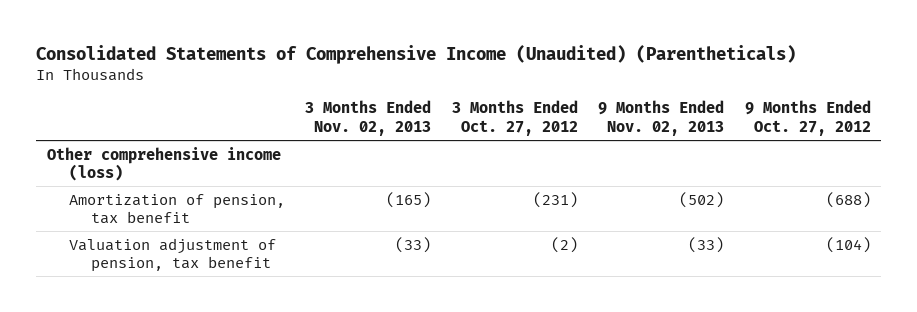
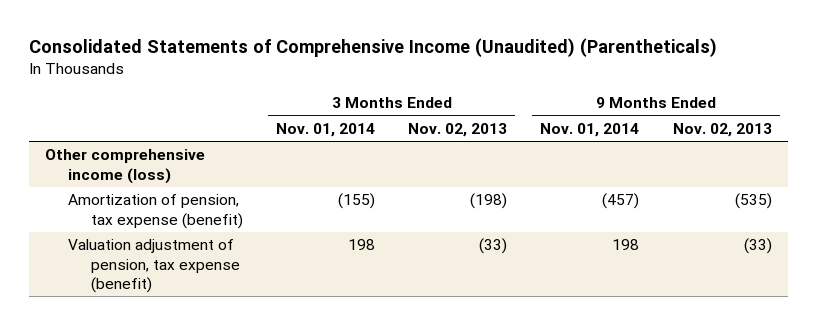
[451,100,578,137] 3 Months Ended Oct. 27, 2012 -> none
[744,100,871,137] 9 Months Ended Oct. 27, 2012 -> none
none -> [276,123,376,138] Nov. 01, 2014
none -> [540,123,640,138] Nov. 01, 2014
[68,193,285,225] Amortization of pension, tax benefit -> [68,194,243,229] Amortization of pension, tax expense (benefit)
[386,191,432,208] (165) -> [470,193,508,210] (198)
[679,191,725,208] (502) -> [734,193,772,210] (535)
[68,237,276,273] Valuation adjustment of pension, tax benefit -> [68,239,240,293] Valuation adjustment of pension, tax expense (benefit)

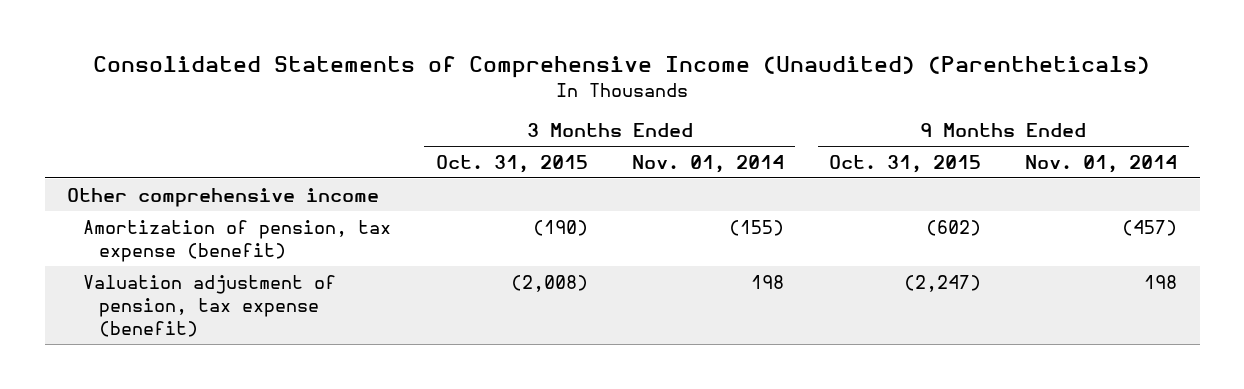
[408,123,508,138] Nov. 02, 2013 -> none
[672,123,772,138] Nov. 02, 2013 -> none
none -> [435,154,588,173] Oct. 31, 2015
none -> [828,154,981,173] Oct. 31, 2015
[45,149,206,184] Other comprehensive income (loss) -> [66,187,379,207] Other comprehensive income

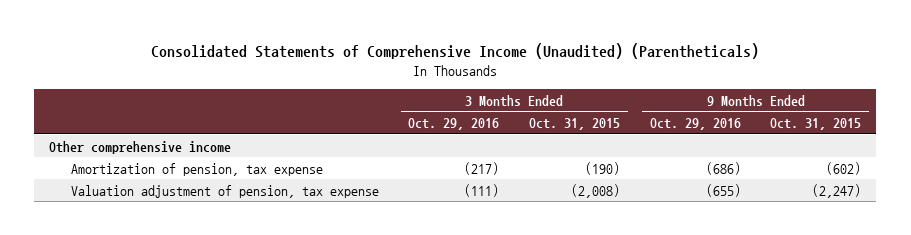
[632,154,785,173] Nov. 01, 2014 -> none
[1025,154,1178,173] Nov. 01, 2014 -> none
none -> [408,118,500,131] Oct. 29, 2016
none -> [649,118,741,131] Oct. 29, 2016
[82,219,391,262] Amortization of pension, tax expense (benefit) -> [70,162,323,176] Amortization of pension, tax expense
[82,274,336,337] Valuation adjustment of pension, tax expense (benefit) -> [70,184,379,198] Valuation adjustment of pension, tax expense

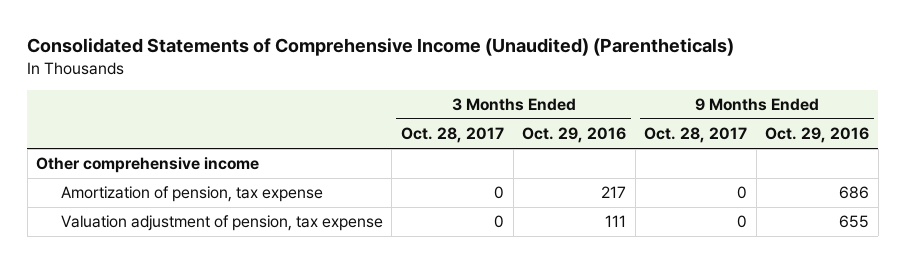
[529,118,621,131] Oct. 31, 2015 -> none
[770,118,862,131] Oct. 31, 2015 -> none
none -> [400,127,504,144] Oct. 28, 2017
none -> [644,127,748,144] Oct. 28, 2017
[464,161,500,175] (217) -> [601,186,627,199] 217
[705,161,741,175] (686) -> [839,186,870,200] 686
[464,183,500,197] (111) -> [605,215,627,228] 111
[705,183,741,197] (655) -> [839,215,870,229] 655

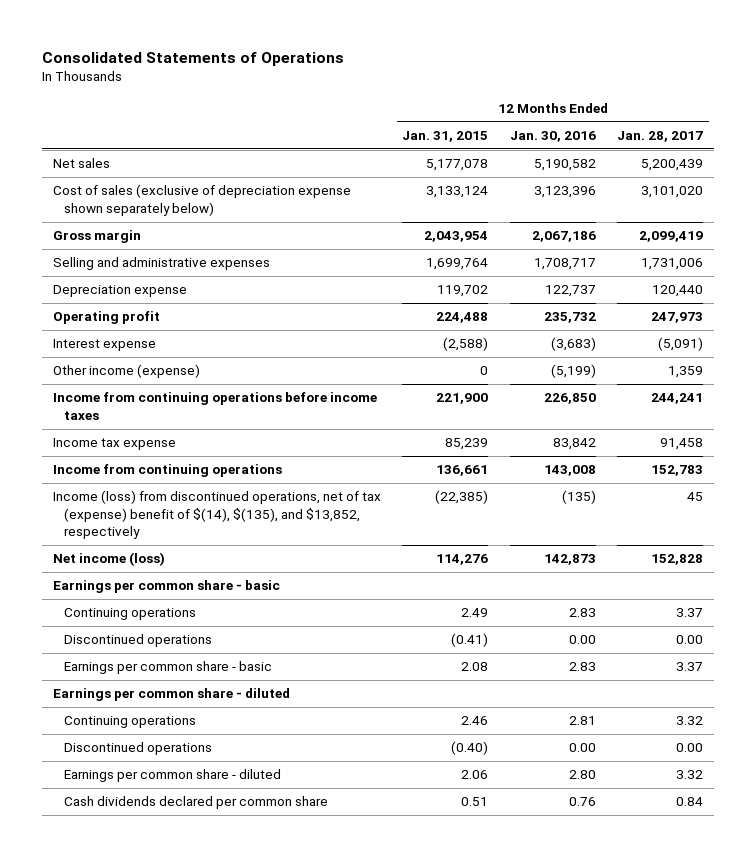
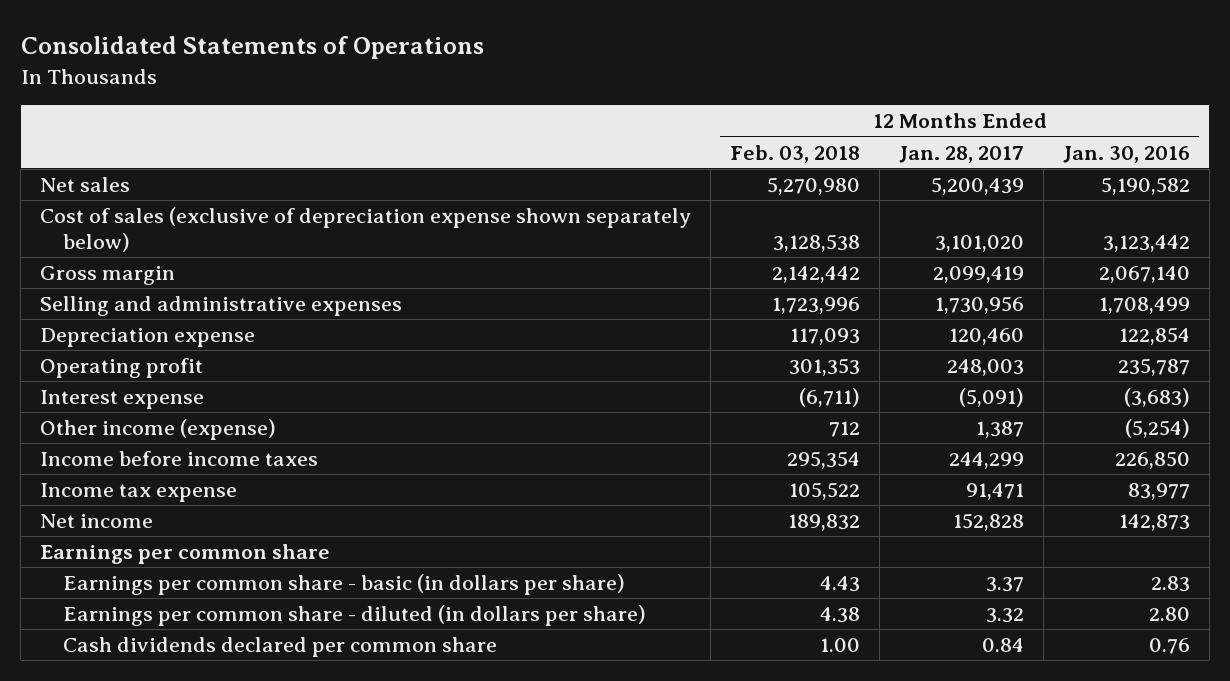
[402,131,489,143] Jan. 31, 2015 -> none
none -> [730,144,861,163] Feb. 03, 2018
[533,186,596,199] 3,123,396 -> [1102,234,1190,252] 3,123,442
[531,231,596,243] 2,067,186 -> [1098,266,1190,284] 2,067,140
[533,258,596,271] 1,708,717 -> [1098,297,1190,315] 1,708,499
[641,258,704,271] 1,731,006 -> [934,296,1024,315] 1,730,956
[544,285,596,298] 122,737 -> [1118,327,1190,346] 122,854
[652,285,704,298] 120,440 -> [948,328,1024,346] 120,460
[543,312,596,324] 235,732 -> [1117,358,1190,377] 235,787
[651,312,704,324] 247,973 -> [946,359,1024,377] 248,003
[52,464,282,478] Income from continuing operations -> none
[52,490,381,540] Income (loss) from discontinued operations, net of tax (expense) benefit of $(14), $(135), and $13,852, respectively -> none
[63,608,196,621] Continuing operations -> none
[63,634,212,648] Discontinued operations -> none
[52,688,290,702] Earnings per common share - diluted -> none
[63,716,196,729] Continuing operations -> none
[63,742,212,756] Discontinued operations -> none
[550,364,596,379] (5,199) -> [1124,419,1190,439] (5,254)
[668,366,704,379] 1,359 -> [975,421,1024,439] 1,387
[52,392,377,420] Income from continuing operations before income taxes -> [40,451,319,467] Income before income taxes
[651,393,704,405] 244,241 -> [948,452,1024,470] 244,299
[552,438,596,451] 83,842 -> [1127,483,1190,501] 83,977
[660,438,704,451] 91,458 -> [965,483,1024,501] 91,471
[52,552,165,567] Net income (loss) -> [40,514,154,529] Net income
[52,580,280,594] Earnings per common share - basic -> [40,544,331,565] Earnings per common share
[63,661,272,675] Earnings per common share - basic -> [63,574,626,596] Earnings per common share - basic (in dollars per share)
[63,769,281,783] Earnings per common share - diluted -> [63,605,647,627] Earnings per common share - diluted (in dollars per share)

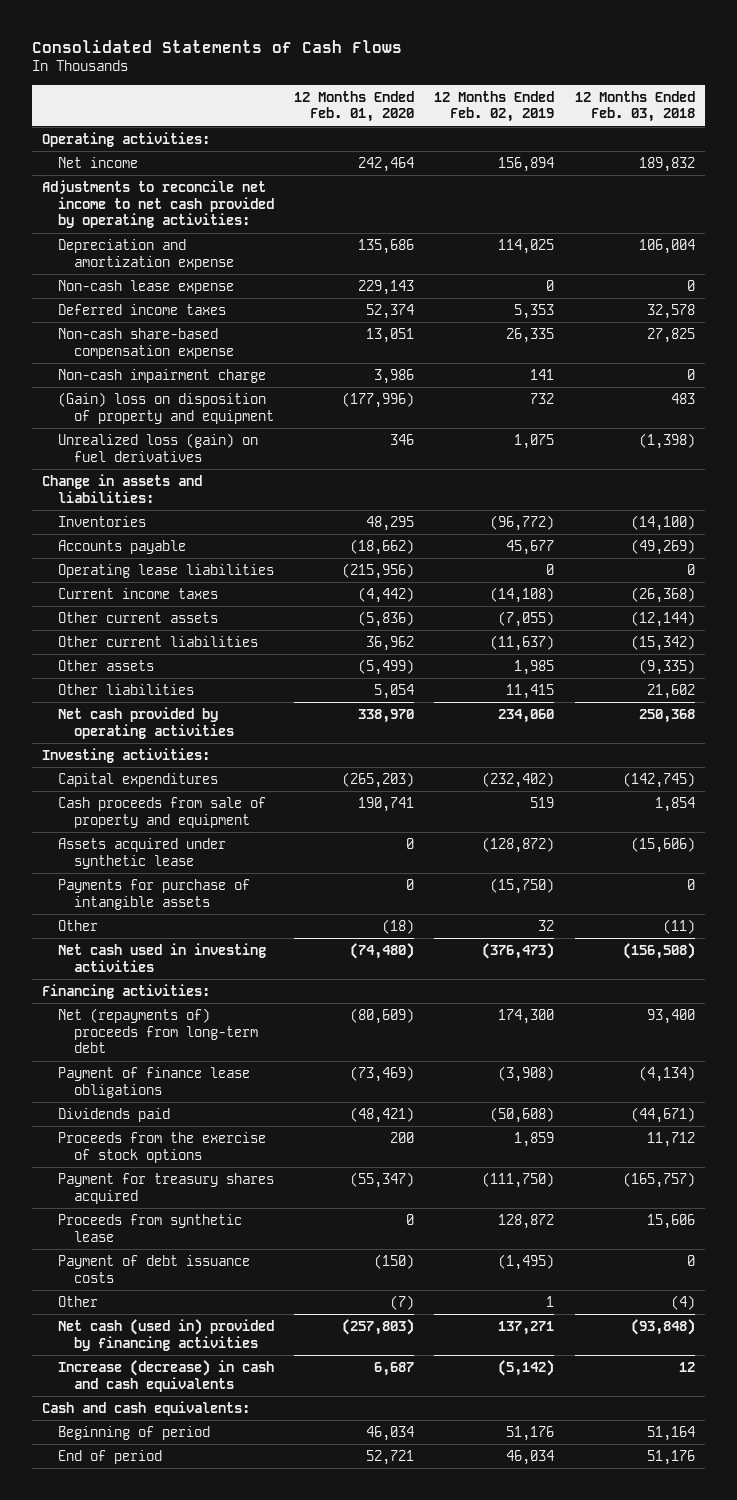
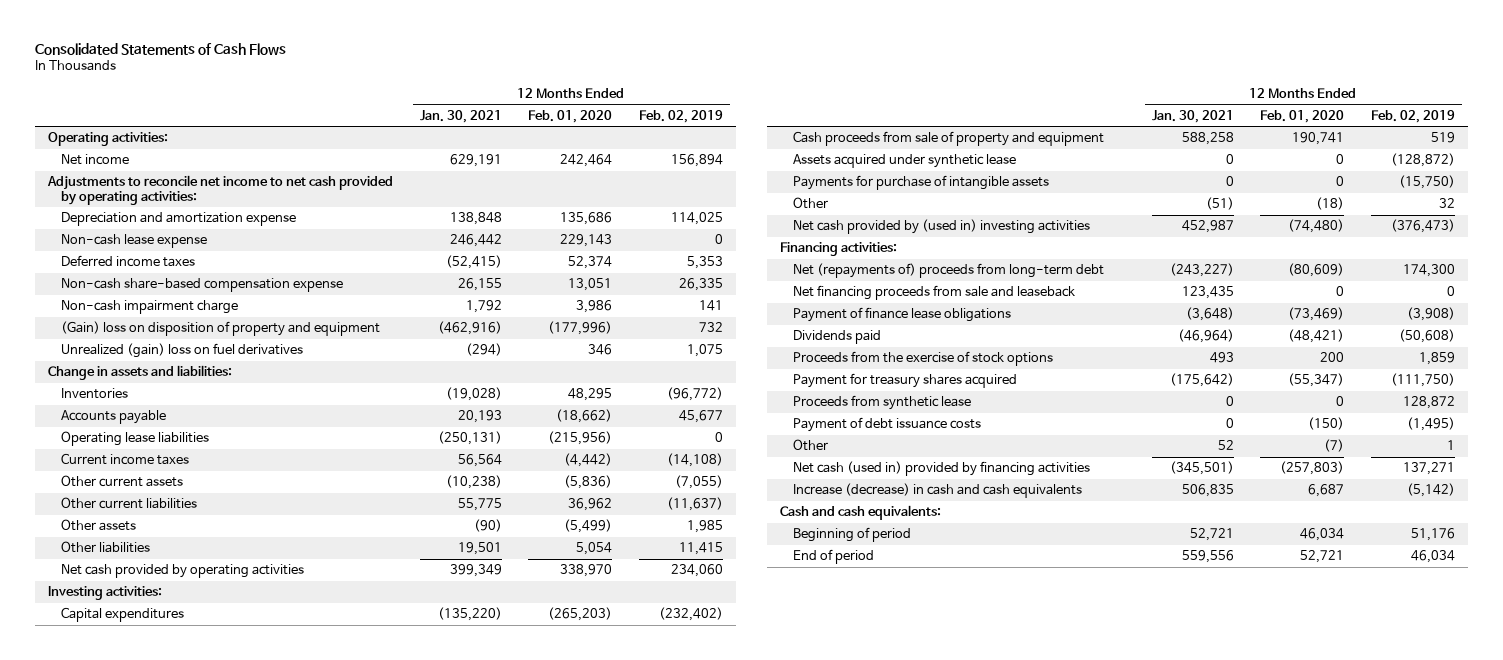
[574,90,695,123] 12 Months Ended Feb. 03, 2018 -> none
none -> [419,109,502,123] Jan. 30, 2021
[58,432,259,462] Unrealized loss (gain) on fuel derivatives -> [61,343,304,359] Unrealized (gain) loss on fuel derivatives
[58,942,267,972] Net cash used in investing activities -> [793,219,1091,235] Net cash provided by (used in) investing activities
none -> [793,285,1076,301] Net financing proceeds from sale and leaseback

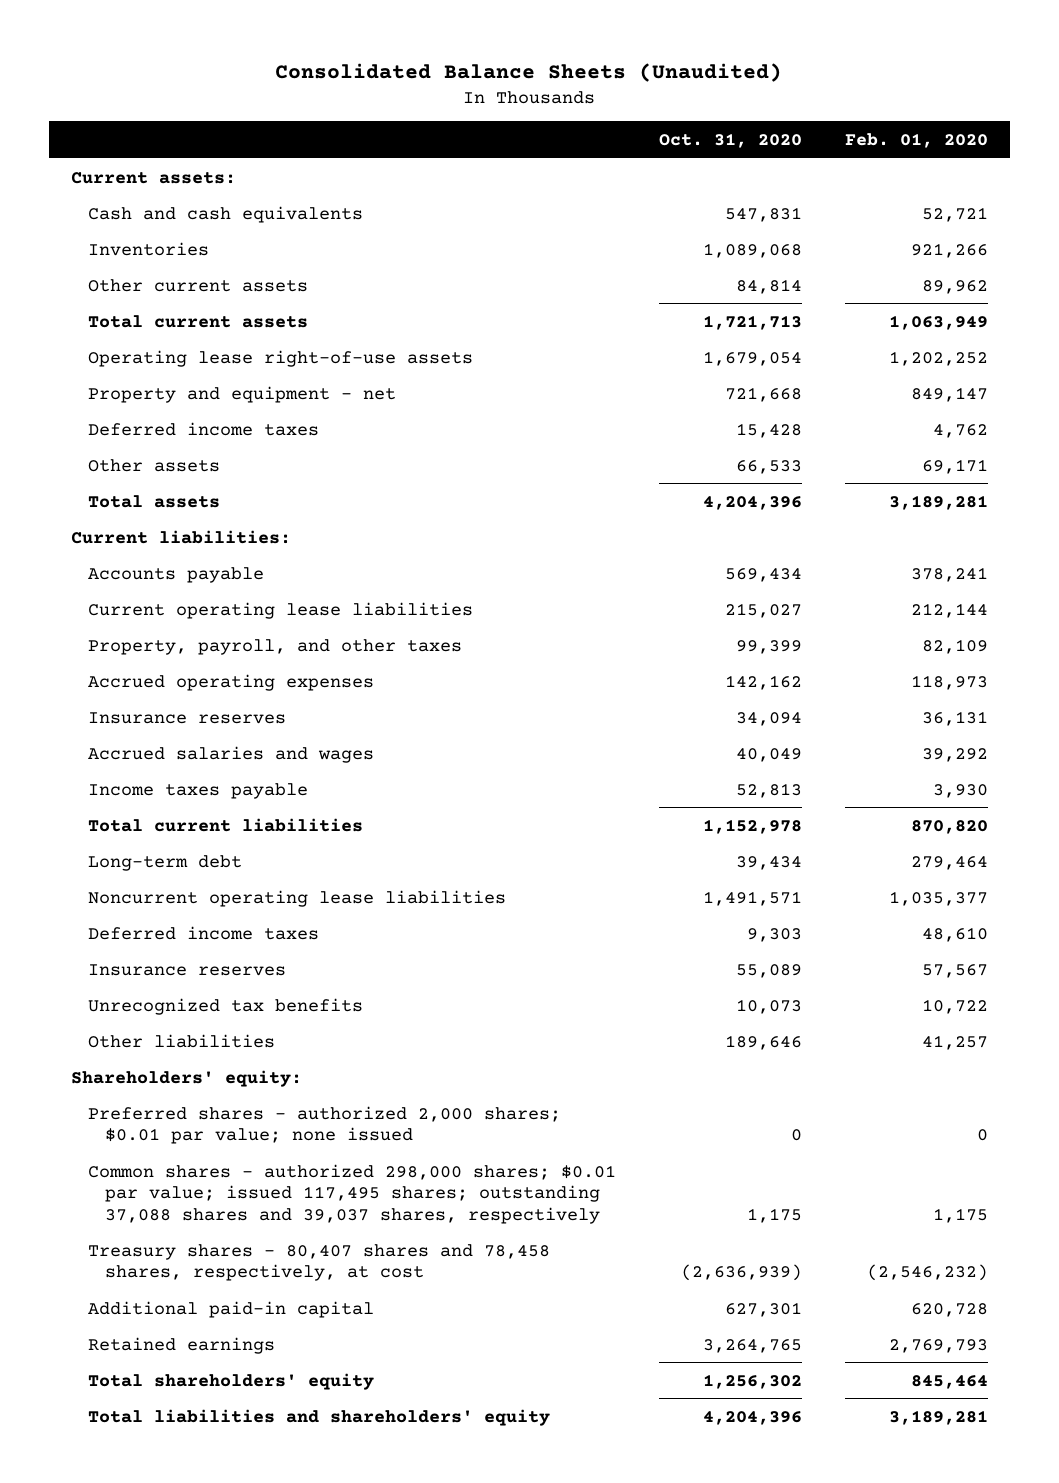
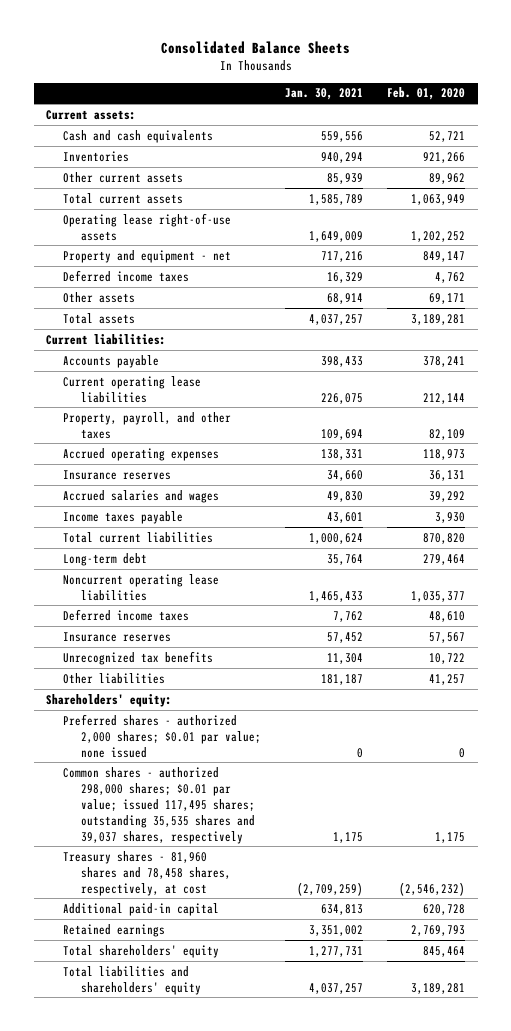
[275,62,783,82] Consolidated Balance Sheets (Unaudited) -> [160,41,350,55] Consolidated Balance Sheets
[658,132,802,148] Oct. 31, 2020 -> none
none -> [285,88,364,101] Jan. 30, 2021
[87,1163,616,1224] Common shares - authorized 298,000 shares; $0.01 par value; issued 117,495 shares; outstanding 37,088 shares and 39,037 shares, respectively -> [63,766,255,844] Common shares - authorized 298,000 shares; $0.01 par value; issued 117,495 shares; outstanding 35,535 shares and 39,037 shares, respectively
[87,1243,550,1282] Treasury shares - 80,407 shares and 78,458 shares, respectively, at cost -> [63,850,231,896] Treasury shares - 81,960 shares and 78,458 shares, respectively, at cost

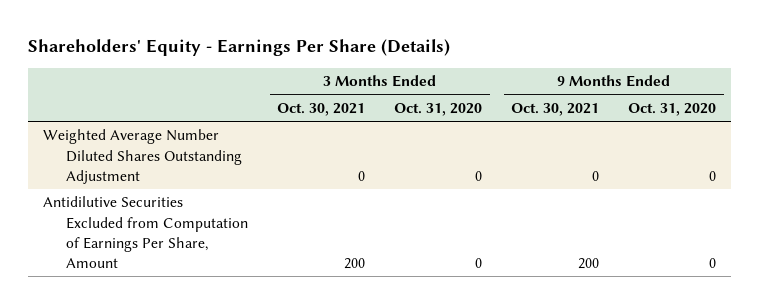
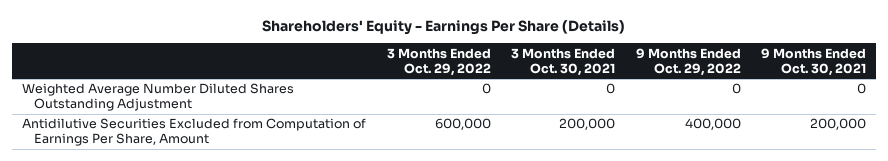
[394,103,483,117] Oct. 31, 2020 -> none
[628,103,717,117] Oct. 31, 2020 -> none
none -> [386,47,491,76] 3 Months Ended Oct. 29, 2022
none -> [635,47,741,76] 9 Months Ended Oct. 29, 2022
[344,257,366,269] 200 -> [559,118,616,131] 200,000
[578,257,600,269] 200 -> [810,118,867,131] 200,000

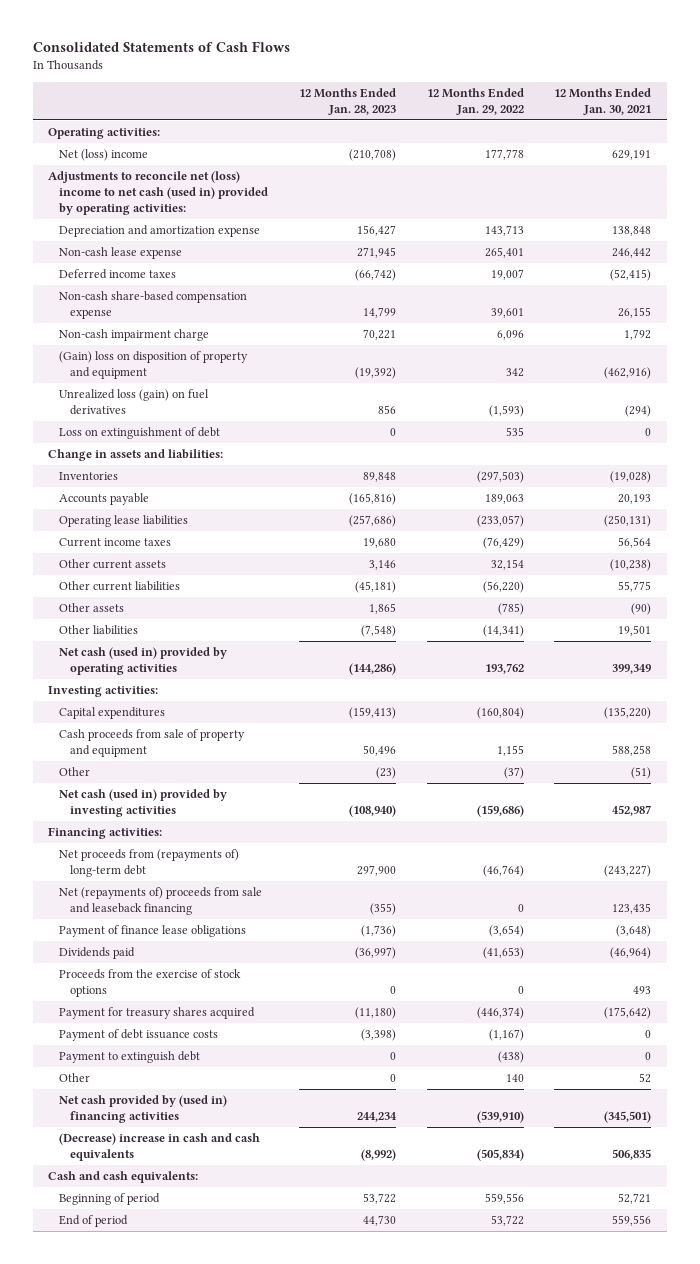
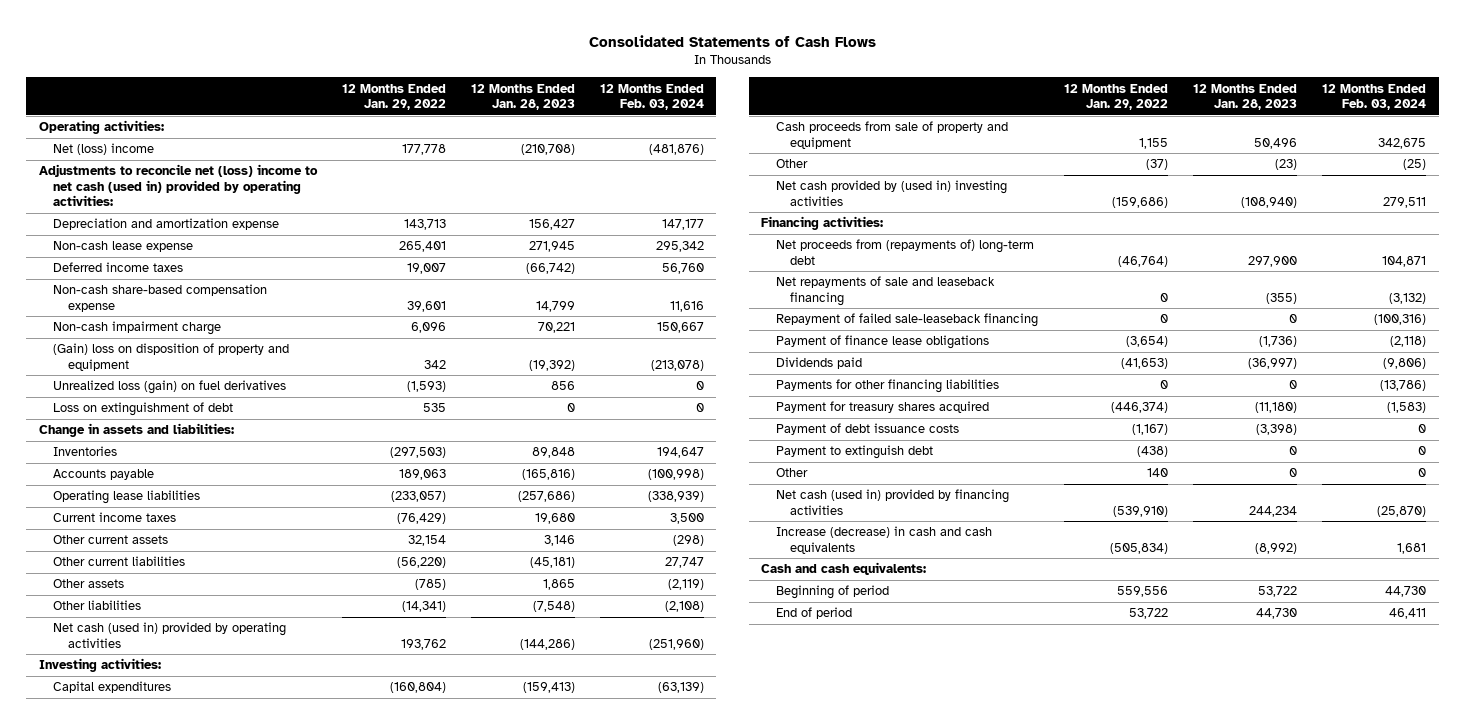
[554,88,652,116] 12 Months Ended Jan. 30, 2021 -> none
none -> [599,83,704,111] 12 Months Ended Feb. 03, 2024
[58,789,227,817] Net cash (used in) provided by investing activities -> [775,180,1007,206] Net cash provided by (used in) investing activities
[58,887,262,915] Net (repayments of) proceeds from sale and leaseback financing -> [775,276,995,306] Net repayments of sale and leaseback financing
none -> [775,313,1038,328] Repayment of failed sale-leaseback financing
[58,969,241,997] Proceeds from the exercise of stock options -> none
none -> [775,379,999,394] Payments for other financing liabilities
[58,1095,227,1123] Net cash provided by (used in) financing activities -> [775,489,1009,515] Net cash (used in) provided by financing activities
[58,1133,260,1161] (Decrease) increase in cash and cash equivalents -> [775,526,992,554] Increase (decrease) in cash and cash equivalents

